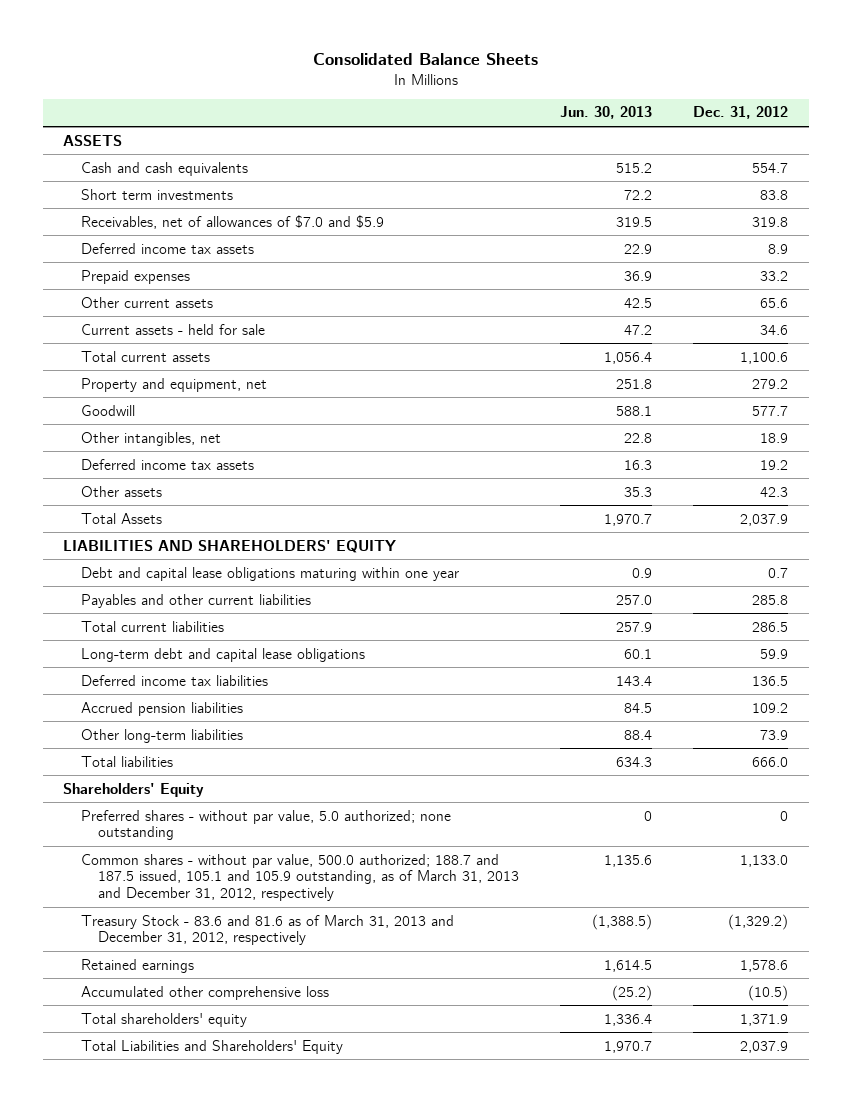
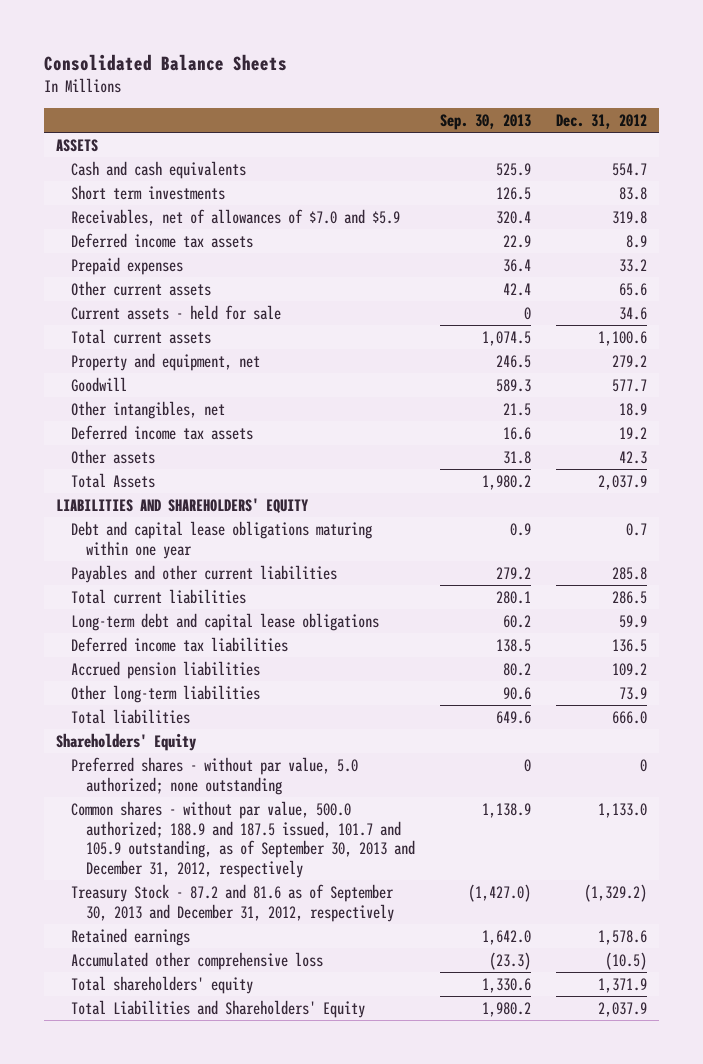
[560,106,653,120] Jun. 30, 2013 -> none
none -> [439,114,531,131] Sep. 30, 2013
[80,853,519,902] Common shares - without par value, 500.0 authorized; 188.7 and 187.5 issued, 105.1 and 105.9 outstanding, as of March 31, 2013 and December 31, 2012, respectively -> [71,800,416,879] Common shares - without par value, 500.0 authorized; 188.9 and 187.5 issued, 101.7 and 105.9 outstanding, as of September 30, 2013 and December 31, 2012, respectively
[80,914,454,946] Treasury Stock - 83.6 and 81.6 as of March 31, 2013 and December 31, 2012, respectively -> [71,883,395,922] Treasury Stock - 87.2 and 81.6 as of September 30, 2013 and December 31, 2012, respectively

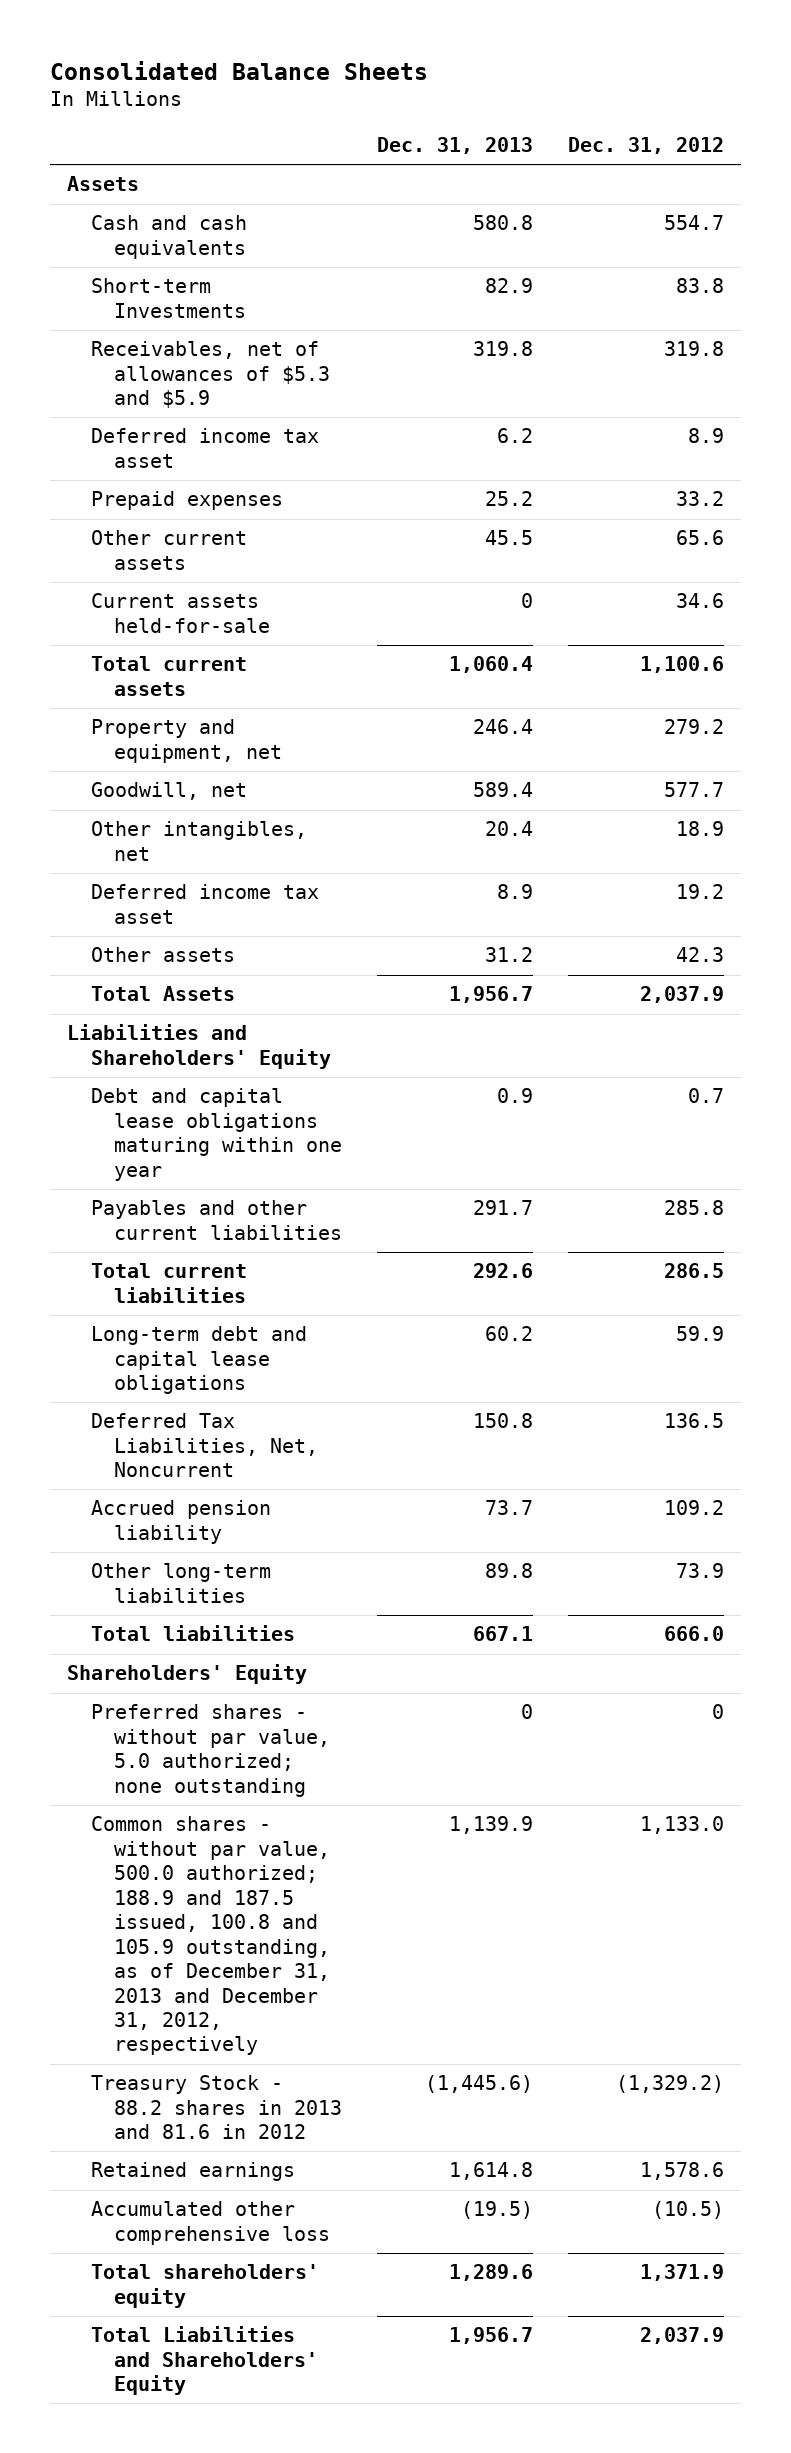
[439,114,531,131] Sep. 30, 2013 -> none
none -> [376,137,533,155] Dec. 31, 2013
[56,138,99,152] ASSETS -> [67,176,140,192] Assets
[71,184,226,200] Short term investments -> [90,278,246,318] Short-term Investments
[71,208,401,226] Receivables, net of allowances of $7.0 and $5.9 -> [90,341,330,409] Receivables, net of allowances of $5.3 and $5.9
[71,232,254,248] Deferred income tax assets -> [90,428,319,468] Deferred income tax asset
[71,304,282,320] Current assets - held for sale -> [90,593,270,633] Current assets held-for-sale
[71,376,128,392] Goodwill -> [90,782,247,801] Goodwill, net
[71,424,254,440] Deferred income tax assets -> [90,884,319,924] Deferred income tax asset
[56,497,310,513] LIABILITIES AND SHAREHOLDERS' EQUITY -> [67,1024,331,1069] Liabilities and Shareholders' Equity
[71,636,289,652] Deferred income tax liabilities -> [90,1413,318,1478] Deferred Tax Liabilities, Net, Noncurrent
[71,660,261,679] Accrued pension liabilities -> [90,1500,271,1544] Accrued pension liability
[71,800,416,879] Common shares - without par value, 500.0 authorized; 188.9 and 187.5 issued, 101.7 and 105.9 outstanding, as of September 30, 2013 and December 31, 2012, respectively -> [90,1816,330,2056] Common shares - without par value, 500.0 authorized; 188.9 and 187.5 issued, 100.8 and 105.9 outstanding, as of December 31, 2013 and December 31, 2012, respectively
[71,883,395,922] Treasury Stock - 87.2 and 81.6 as of September 30, 2013 and December 31, 2012, respectively -> [90,2075,342,2140] Treasury Stock - 88.2 shares in 2013 and 81.6 in 2012

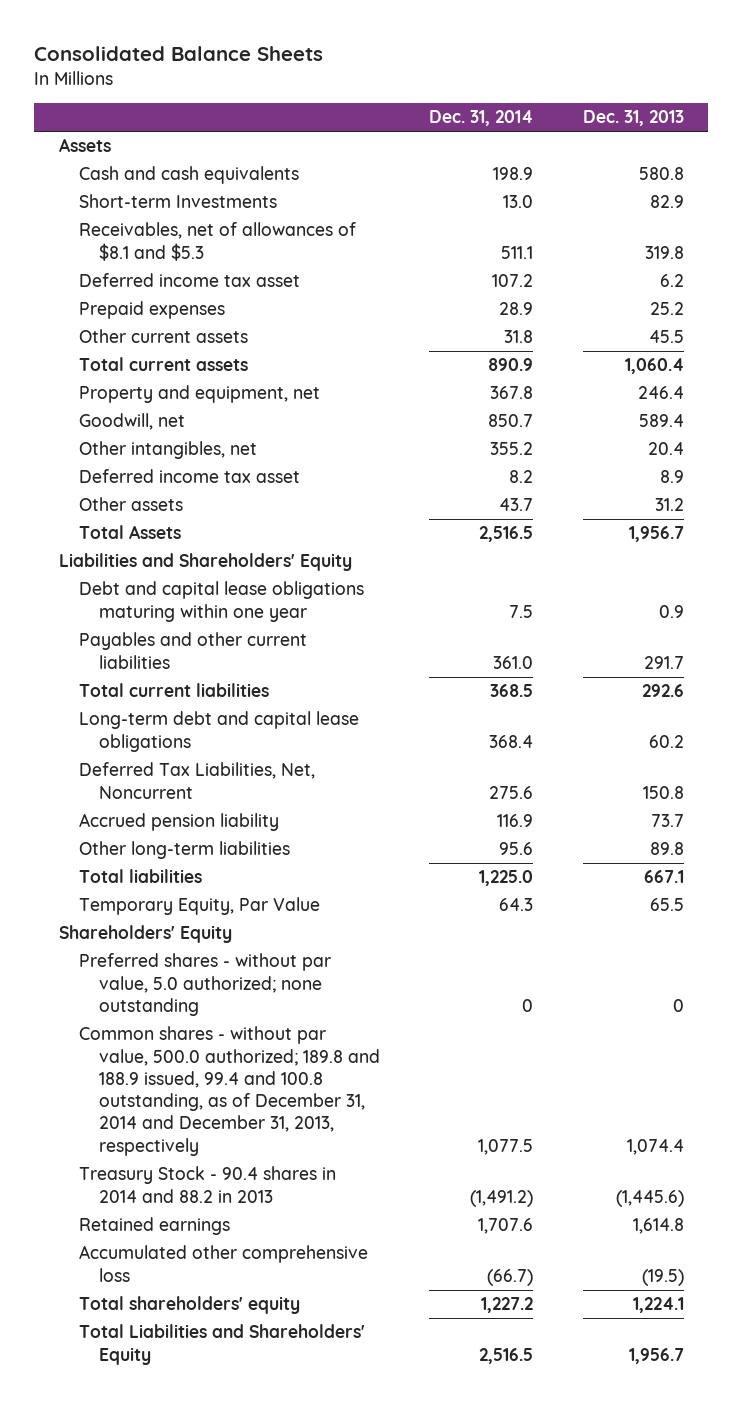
[567,137,724,155] Dec. 31, 2012 -> none
none -> [429,110,534,127] Dec. 31, 2014
[90,341,330,409] Receivables, net of allowances of $5.3 and $5.9 -> [78,222,356,261] Receivables, net of allowances of $8.1 and $5.3
[90,593,270,633] Current assets held-for-sale -> none
none -> [78,897,320,916] Temporary Equity, Par Value
[90,1816,330,2056] Common shares - without par value, 500.0 authorized; 188.9 and 187.5 issued, 100.8 and 105.9 outstanding, as of December 31, 2013 and December 31, 2012, respectively -> [78,1026,380,1156] Common shares - without par value, 500.0 authorized; 189.8 and 188.9 issued, 99.4 and 100.8 outstanding, as of December 31, 2014 and December 31, 2013, respectively
[448,1816,533,1835] 1,139.9 -> [626,1138,684,1155] 1,074.4
[90,2075,342,2140] Treasury Stock - 88.2 shares in 2013 and 81.6 in 2012 -> [78,1166,336,1203] Treasury Stock - 90.4 shares in 2014 and 88.2 in 2013
[448,2264,533,2282] 1,289.6 -> [632,1297,684,1314] 1,224.1

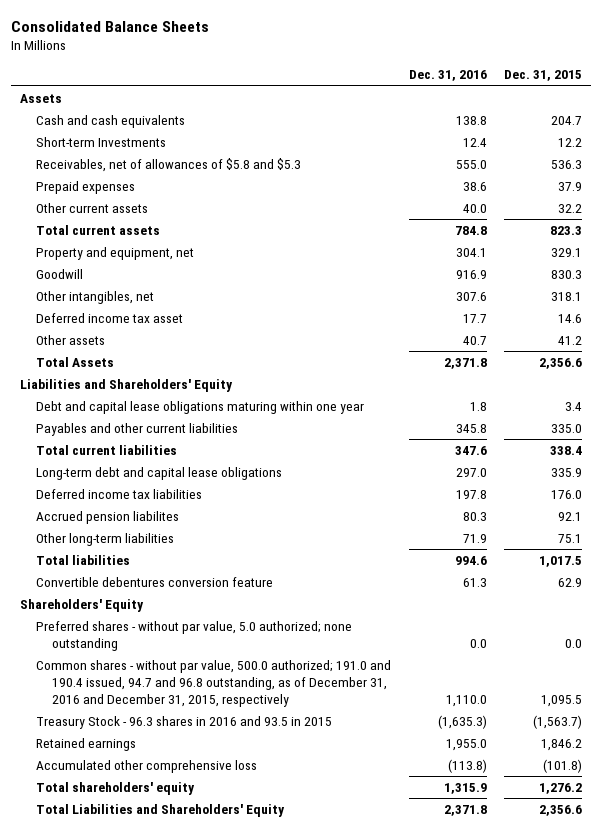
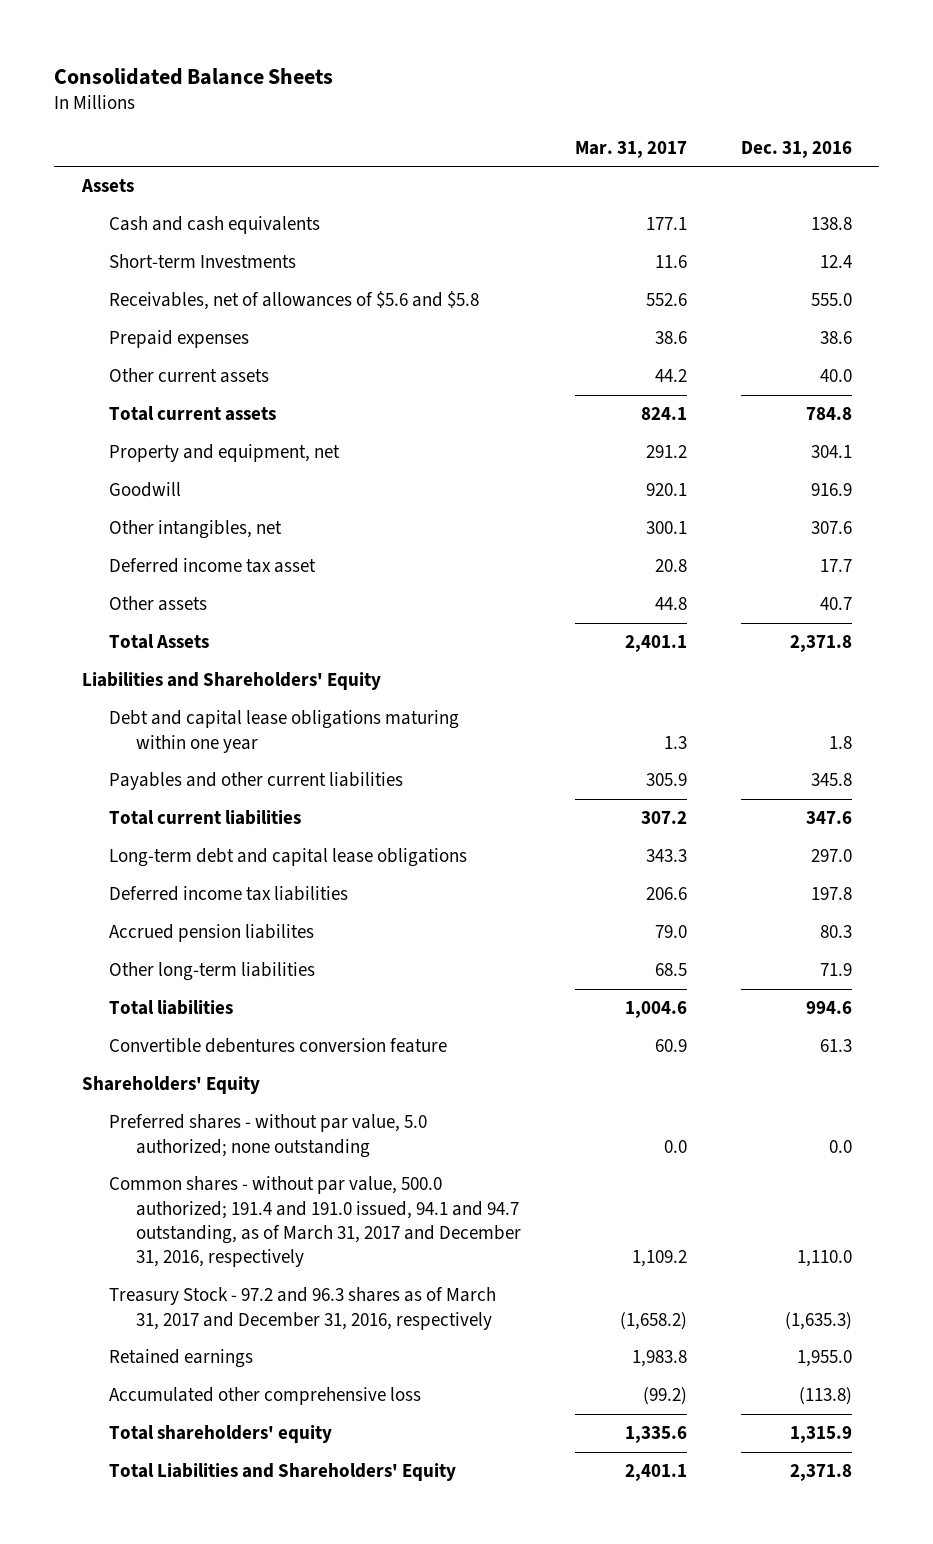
[504,70,583,82] Dec. 31, 2015 -> none
none -> [574,140,687,158] Mar. 31, 2017
[35,157,301,172] Receivables, net of allowances of $5.8 and $5.3 -> [108,291,479,311] Receivables, net of allowances of $5.6 and $5.8
[35,659,391,707] Common shares - without par value, 500.0 authorized; 191.0 and 190.4 issued, 94.7 and 96.8 outstanding, as of December 31, 2016 and December 31, 2015, respectively -> [108,1176,521,1268] Common shares - without par value, 500.0 authorized; 191.4 and 191.0 issued, 94.1 and 94.7 outstanding, as of March 31, 2017 and December 31, 2016, respectively
[35,715,332,729] Treasury Stock - 96.3 shares in 2016 and 93.5 in 2015 -> [108,1287,496,1330] Treasury Stock - 97.2 and 96.3 shares as of March 31, 2017 and December 31, 2016, respectively

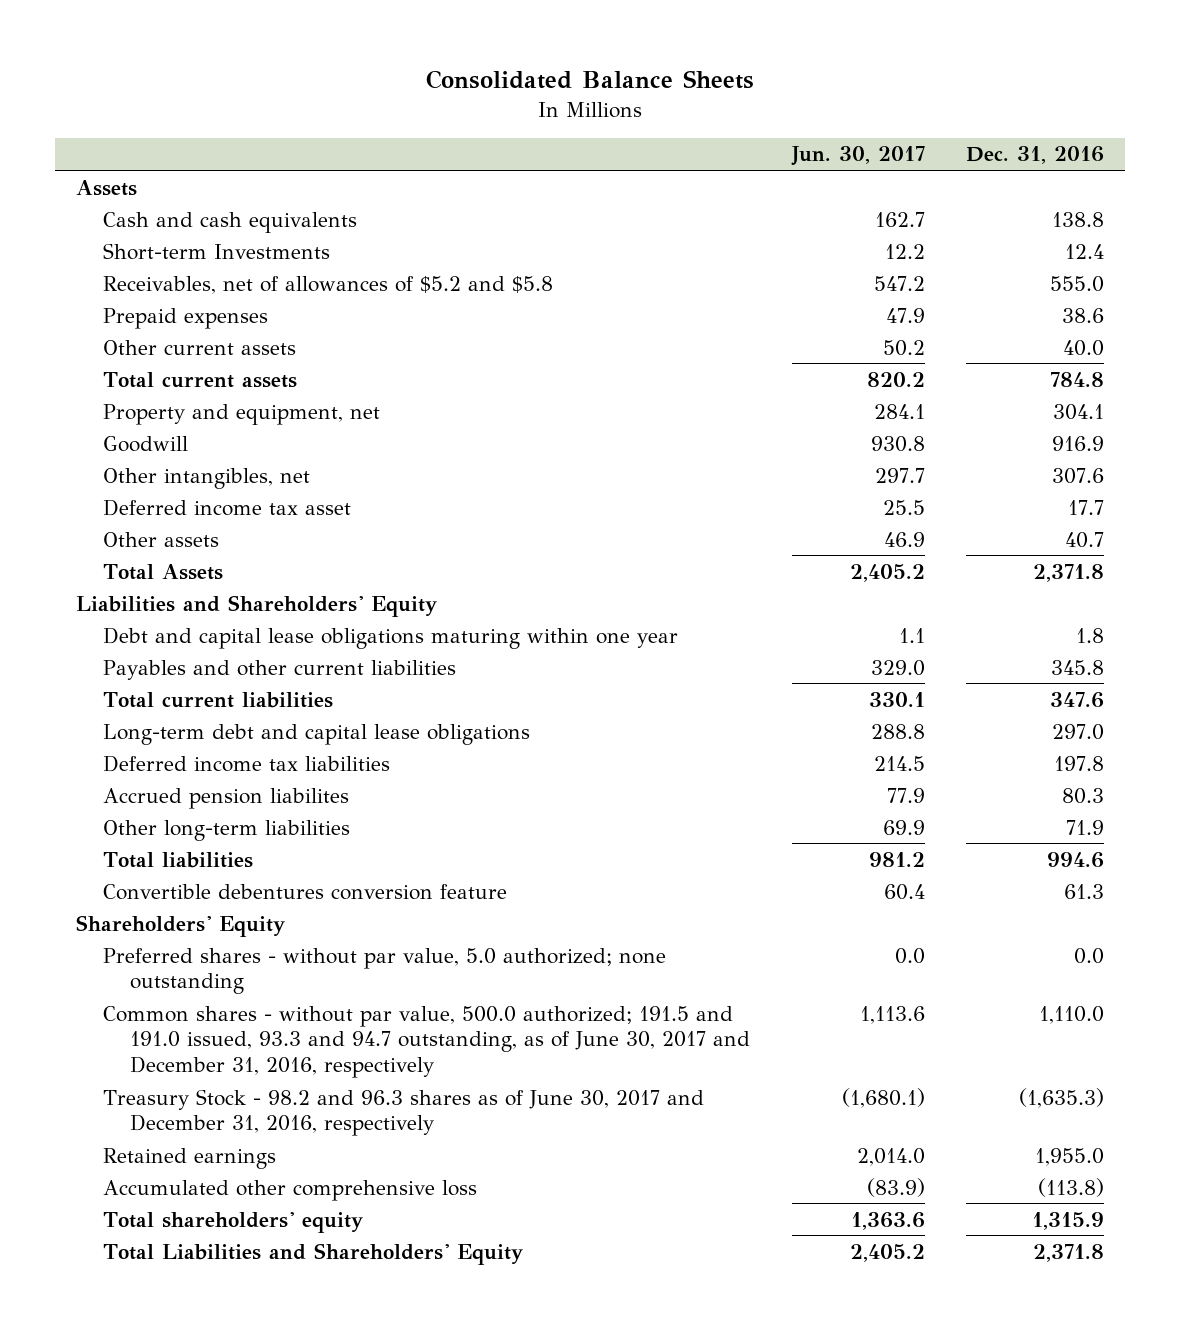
[574,140,687,158] Mar. 31, 2017 -> none
none -> [790,146,925,167] Jun. 30, 2017
[108,291,479,311] Receivables, net of allowances of $5.6 and $5.8 -> [103,275,554,294] Receivables, net of allowances of $5.2 and $5.8
[108,1176,521,1268] Common shares - without par value, 500.0 authorized; 191.4 and 191.0 issued, 94.1 and 94.7 outstanding, as of March 31, 2017 and December 31, 2016, respectively -> [103,1005,751,1079] Common shares - without par value, 500.0 authorized; 191.5 and 191.0 issued, 93.3 and 94.7 outstanding, as of June 30, 2017 and December 31, 2016, respectively
[108,1287,496,1330] Treasury Stock - 97.2 and 96.3 shares as of March 31, 2017 and December 31, 2016, respectively -> [103,1088,705,1137] Treasury Stock - 98.2 and 96.3 shares as of June 30, 2017 and December 31, 2016, respectively

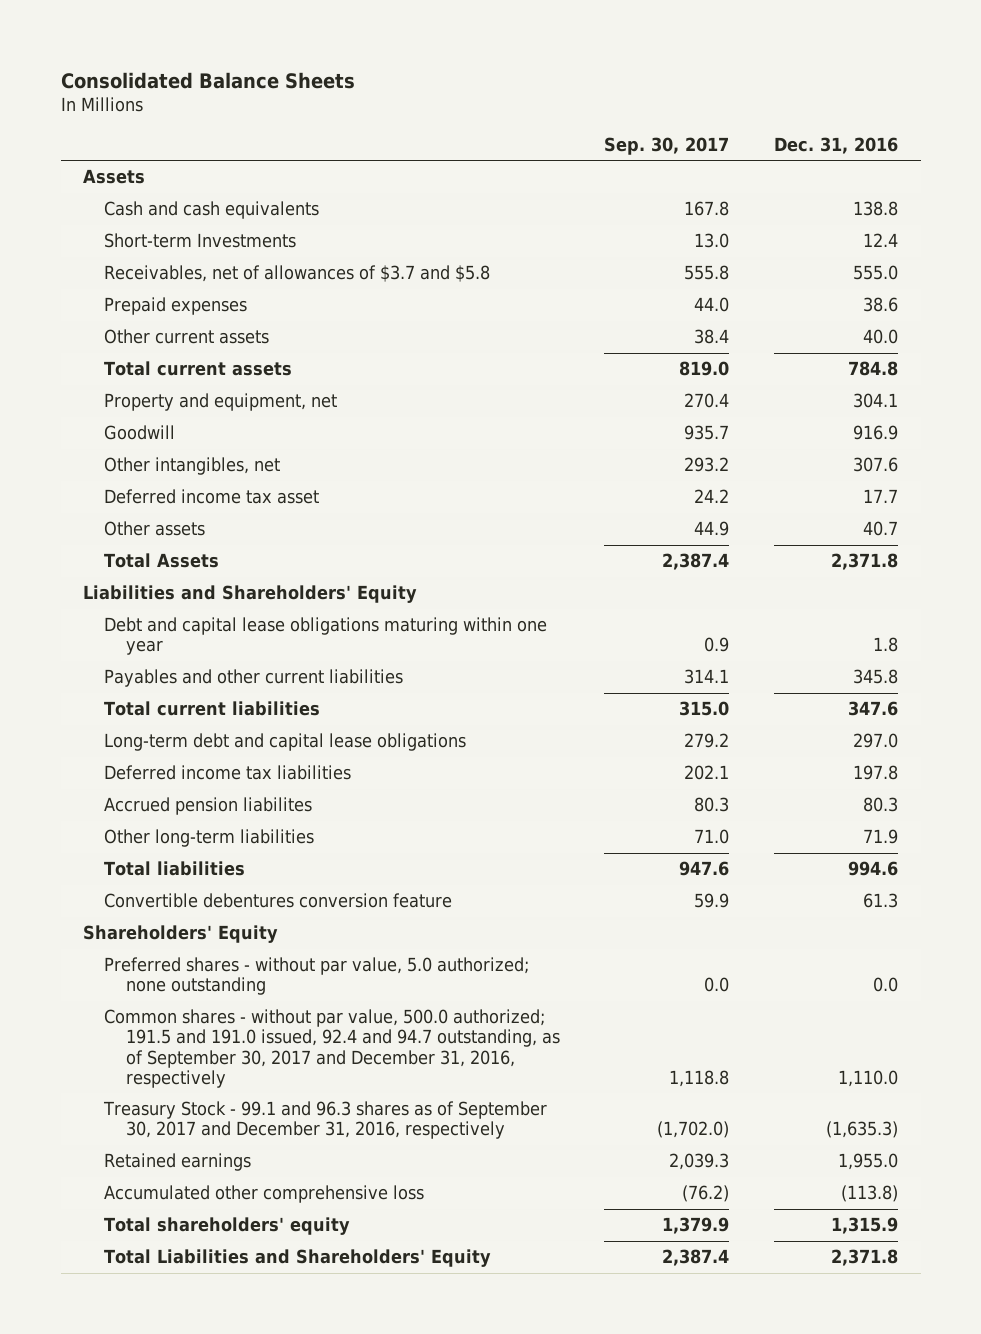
[790,146,925,167] Jun. 30, 2017 -> none
none -> [604,136,730,155] Sep. 30, 2017
[103,275,554,294] Receivables, net of allowances of $5.2 and $5.8 -> [104,265,491,283] Receivables, net of allowances of $3.7 and $5.8
[103,1005,751,1079] Common shares - without par value, 500.0 authorized; 191.5 and 191.0 issued, 93.3 and 94.7 outstanding, as of June 30, 2017 and December 31, 2016, respectively -> [104,1009,560,1089] Common shares - without par value, 500.0 authorized; 191.5 and 191.0 issued, 92.4 and 94.7 outstanding, as of September 30, 2017 and December 31, 2016, respectively
[103,1088,705,1137] Treasury Stock - 98.2 and 96.3 shares as of June 30, 2017 and December 31, 2016, respectively -> [103,1101,548,1140] Treasury Stock - 99.1 and 96.3 shares as of September 30, 2017 and December 31, 2016, respectively

